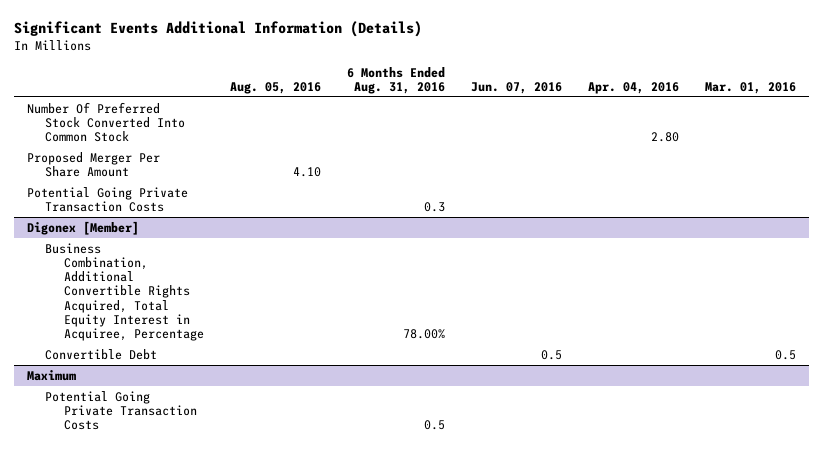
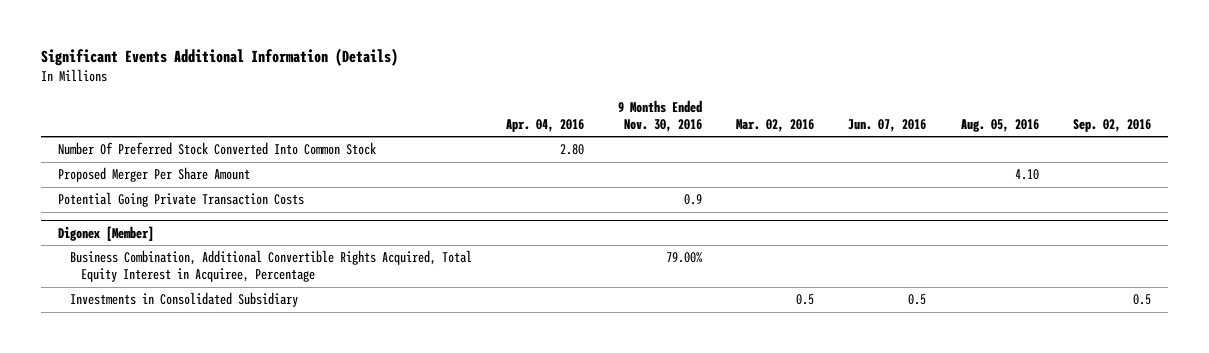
[346,66,445,95] 6 Months Ended Aug. 31, 2016 -> none
[704,82,796,95] Mar. 01, 2016 -> none
none -> [617,100,702,132] 9 Months Ended Nov. 30, 2016
none -> [736,118,815,132] Mar. 02, 2016
none -> [1072,118,1151,132] Sep. 02, 2016
[45,348,158,360] Convertible Debt -> none
[26,369,76,381] Maximum -> none
[45,390,197,431] Potential Going Private Transaction Costs -> none
none -> [69,292,298,308] Investments in Consolidated Subsidiary

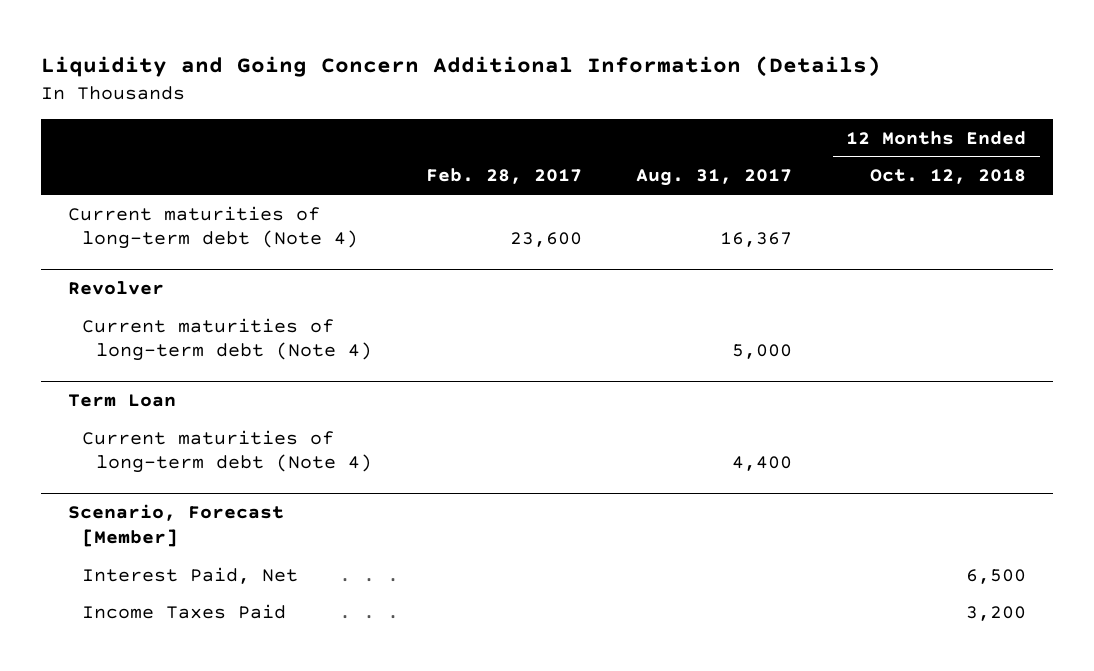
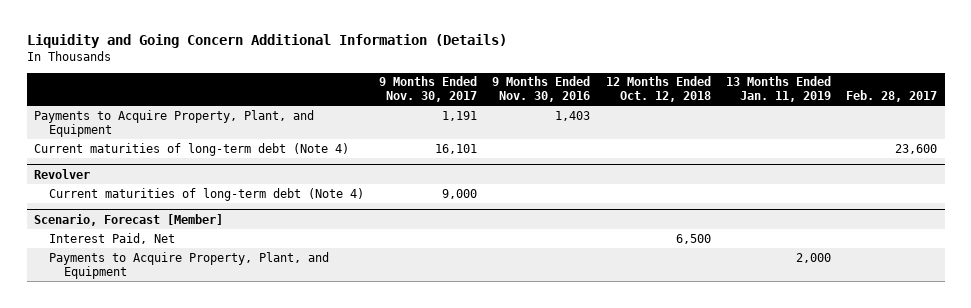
[636,169,793,187] Aug. 31, 2017 -> none
none -> [379,76,478,103] 9 Months Ended Nov. 30, 2017
none -> [492,76,591,103] 9 Months Ended Nov. 30, 2016
none -> [725,76,831,103] 13 Months Ended Jan. 11, 2019
none -> [34,109,315,137] Payments to Acquire Property, Plant, and Equipment
[68,393,177,407] Term Loan -> none
[82,429,373,474] Current maturities of long-term debt (Note 4) -> none
[82,603,287,619] Income Taxes Paid -> none
none -> [48,251,329,279] Payments to Acquire Property, Plant, and Equipment

